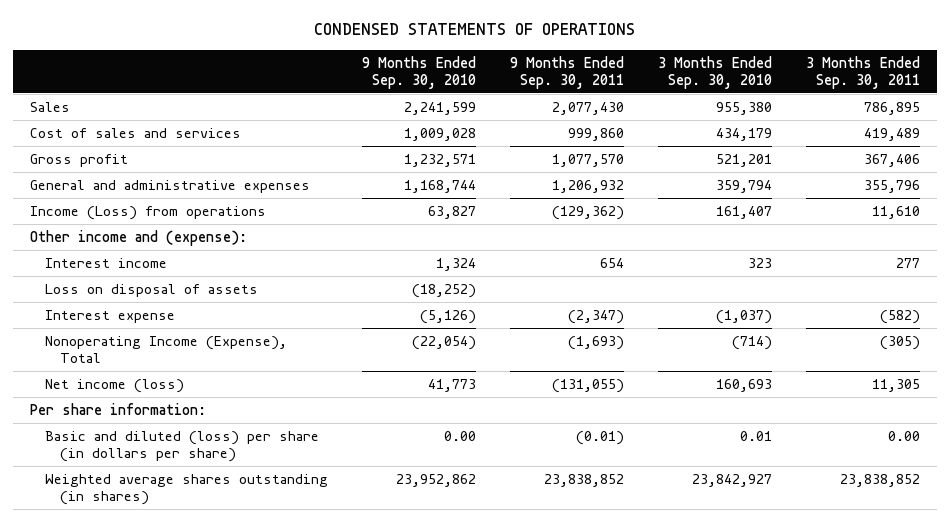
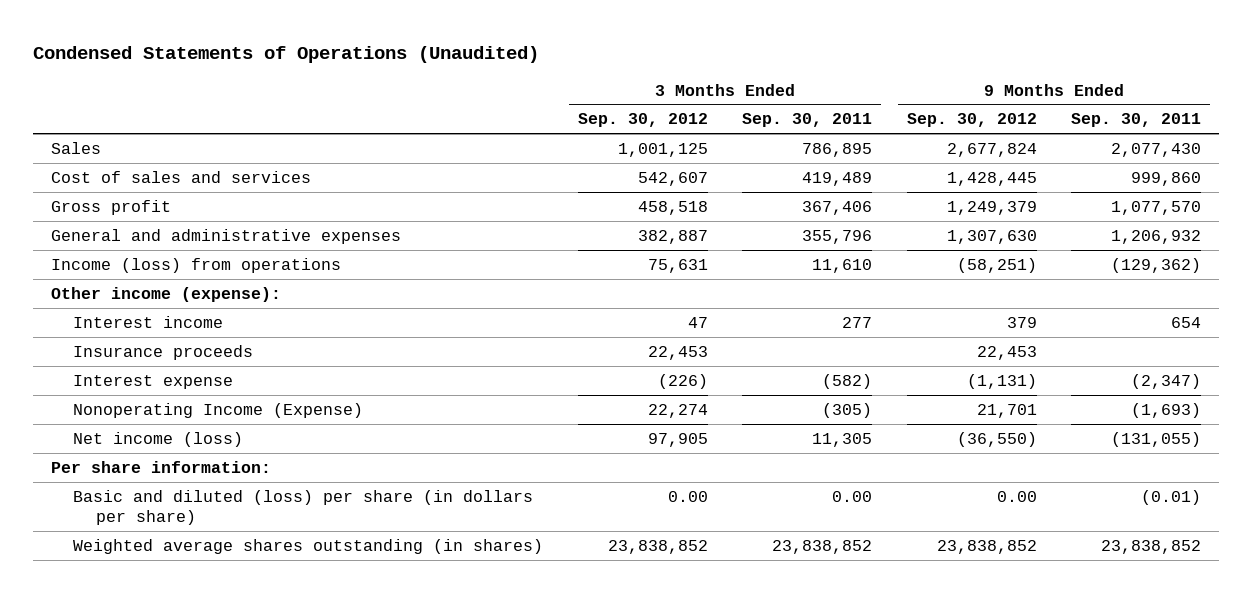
[314,23,636,36] CONDENSED STATEMENTS OF OPERATIONS -> [33,46,540,64] Condensed Statements of Operations (Unaudited)
[362,55,477,89] 9 Months Ended Sep. 30, 2010 -> none
[658,55,773,89] 3 Months Ended Sep. 30, 2010 -> none
none -> [577,113,708,128] Sep. 30, 2012
none -> [906,113,1037,128] Sep. 30, 2012
[29,205,266,220] Income (Loss) from operations -> [50,257,341,273] Income (loss) from operations
[29,229,247,246] Other income and (expense): -> [50,286,281,302] Other income (expense):
[45,283,259,297] Loss on disposal of assets -> none
none -> [73,344,254,360] Insurance proceeds
[45,335,288,364] Nonoperating Income (Expense), Total -> [73,402,364,418] Nonoperating Income (Expense)

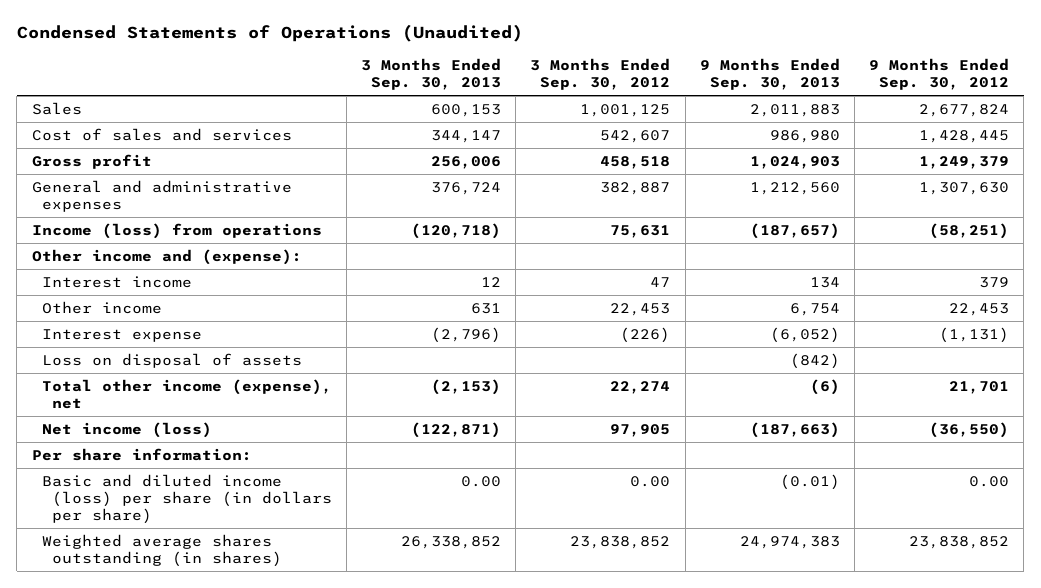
[742,113,873,128] Sep. 30, 2011 -> none
[1071,113,1202,128] Sep. 30, 2011 -> none
none -> [361,58,502,91] 3 Months Ended Sep. 30, 2013
none -> [699,58,840,91] 9 Months Ended Sep. 30, 2013
[50,286,281,302] Other income (expense): -> [31,248,302,265] Other income and (expense):
[73,344,254,360] Insurance proceeds -> [41,300,162,314] Other income
none -> [41,352,302,368] Loss on disposal of assets
[73,402,364,418] Nonoperating Income (Expense) -> [41,378,332,409] Total other income (expense), net
[73,489,534,525] Basic and diluted (loss) per share (in dollars per share) -> [41,473,332,524] Basic and diluted income (loss) per share (in dollars per share)

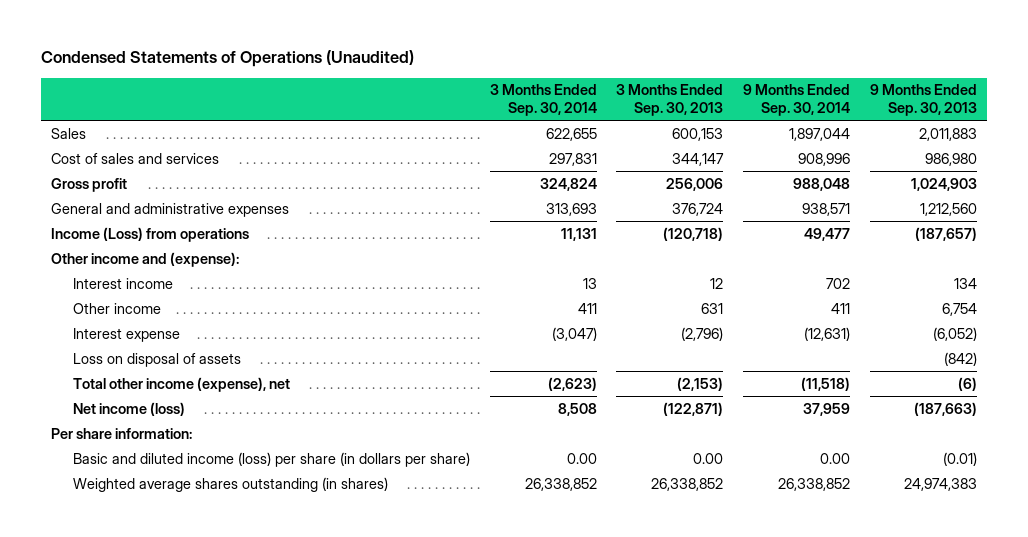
[530,58,671,91] 3 Months Ended Sep. 30, 2012 -> none
[868,58,1009,91] 9 Months Ended Sep. 30, 2012 -> none
none -> [489,84,597,117] 3 Months Ended Sep. 30, 2014
none -> [743,84,851,117] 9 Months Ended Sep. 30, 2014
[31,222,322,239] Income (loss) from operations -> [51,226,250,242] Income (Loss) from operations

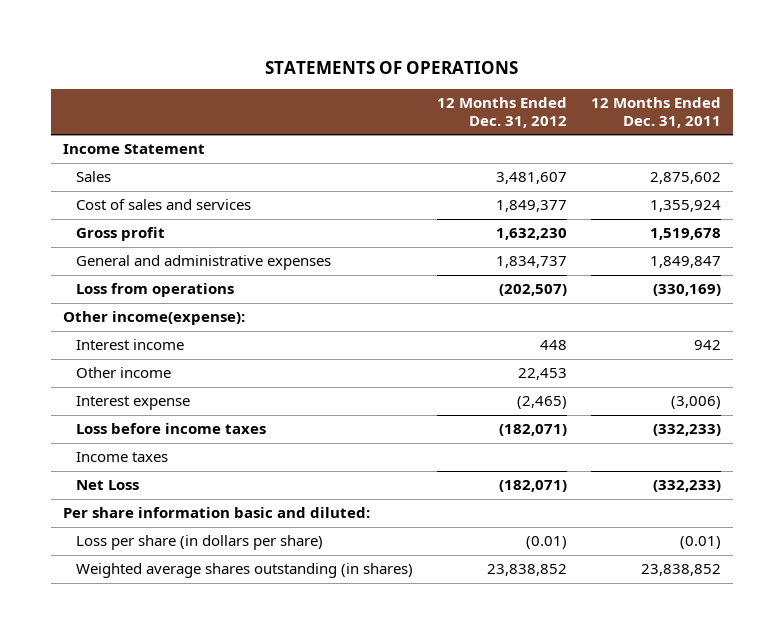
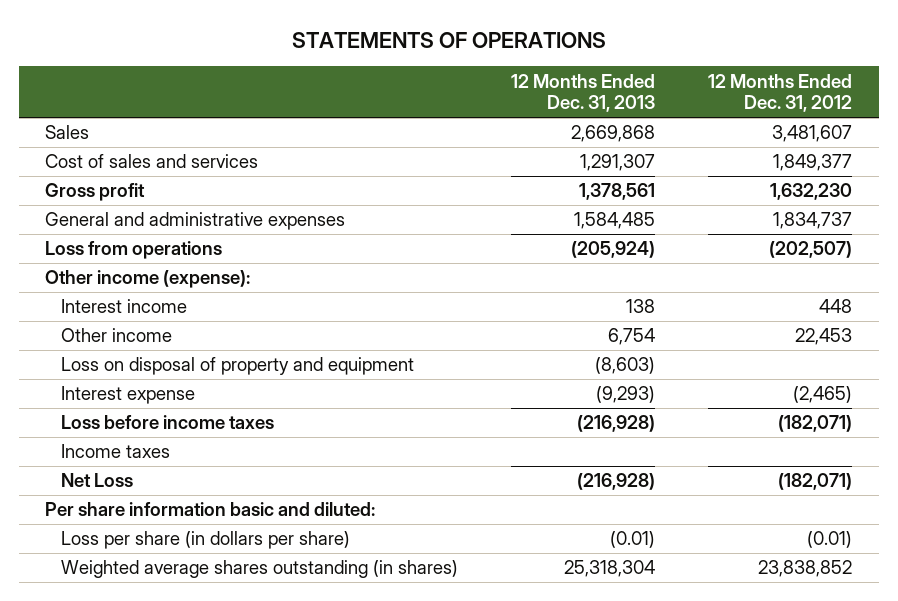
[591,97,722,128] 12 Months Ended Dec. 31, 2011 -> none
none -> [511,73,656,113] 12 Months Ended Dec. 31, 2013
[62,144,205,155] Income Statement -> none
[62,311,245,326] Other income(expense): -> [45,270,251,289] Other income (expense):
none -> [60,357,414,376] Loss on disposal of property and equipment

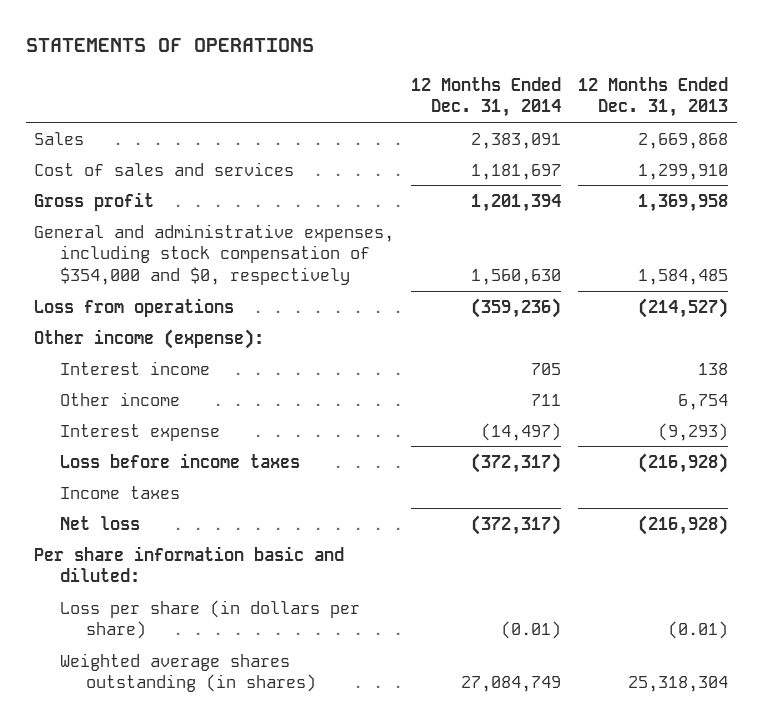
[708,73,853,113] 12 Months Ended Dec. 31, 2012 -> none
none -> [411,76,562,118] 12 Months Ended Dec. 31, 2014
[580,154,656,172] 1,291,307 -> [638,163,729,180] 1,299,910
[579,183,656,201] 1,378,561 -> [638,193,729,212] 1,369,958
[45,212,346,231] General and administrative expenses -> [34,223,395,285] General and administrative expenses, including stock compensation of $354,000 and $0, respectively
[571,241,656,259] (205,924) -> [638,297,729,318] (214,527)
[60,357,414,376] Loss on disposal of property and equipment -> none
[60,473,133,488] Net Loss -> [59,515,140,530] Net loss

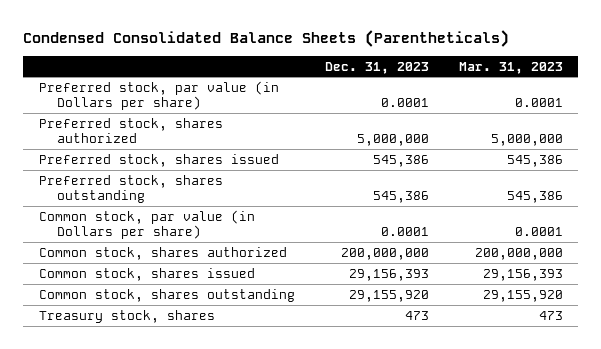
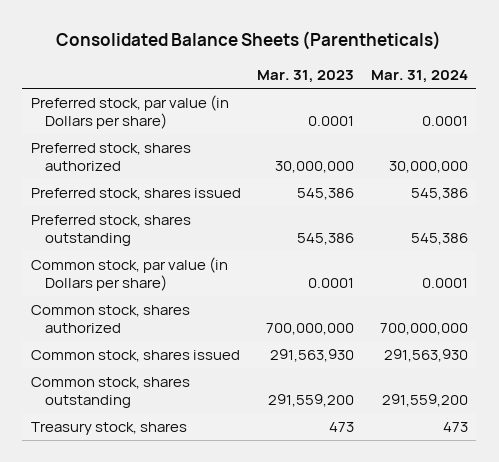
[23,30,510,48] Condensed Consolidated Balance Sheets (Parentheticals) -> [56,30,442,50] Consolidated Balance Sheets (Parentheticals)
[324,61,429,74] Dec. 31, 2023 -> none
none -> [370,69,468,83] Mar. 31, 2024
[490,134,563,147] 5,000,000 -> [275,160,355,173] 30,000,000
[474,247,563,260] 200,000,000 -> [266,322,355,335] 700,000,000
[482,268,563,281] 29,156,393 -> [270,349,355,363] 291,563,930
[482,289,563,302] 29,155,920 -> [268,393,355,407] 291,559,200

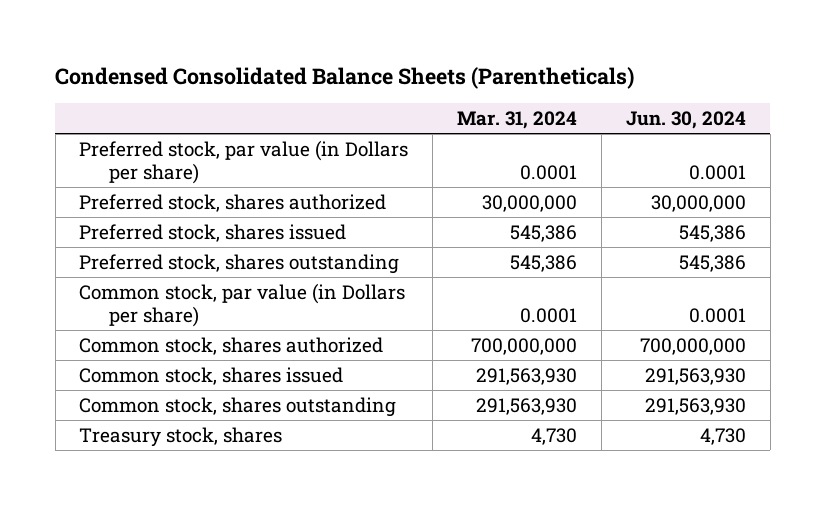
[56,30,442,50] Consolidated Balance Sheets (Parentheticals) -> [55,67,635,90] Condensed Consolidated Balance Sheets (Parentheticals)
[257,69,355,83] Mar. 31, 2023 -> none
none -> [625,111,746,130] Jun. 30, 2024
[381,393,468,407] 291,559,200 -> [476,397,578,415] 291,563,930
[442,422,468,433] 473 -> [531,427,578,445] 4,730

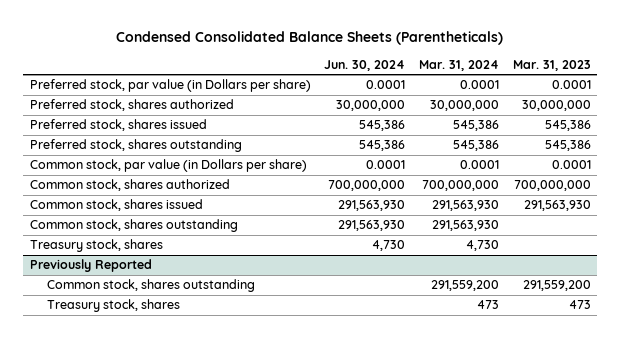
none -> [512,59,591,71] Mar. 31, 2023
none -> [29,259,152,273] Previously Reported
none -> [46,279,255,293] Common stock, shares outstanding
none -> [46,299,180,313] Treasury stock, shares

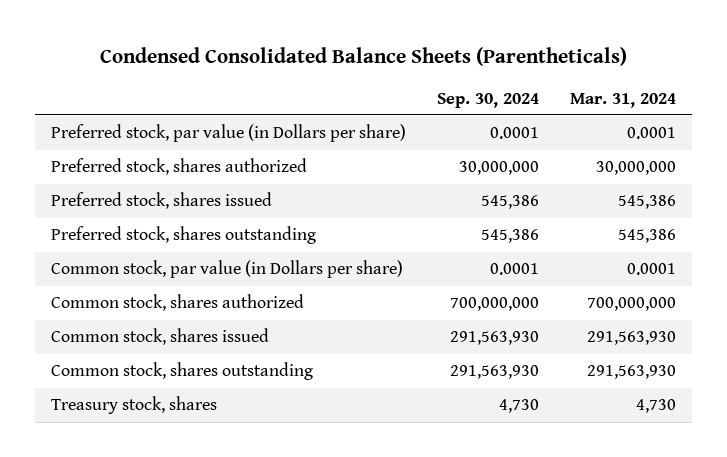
[324,59,406,71] Jun. 30, 2024 -> none
[512,59,591,71] Mar. 31, 2023 -> none
none -> [437,92,540,108] Sep. 30, 2024
[29,259,152,273] Previously Reported -> none
[46,279,255,293] Common stock, shares outstanding -> none
[46,299,180,313] Treasury stock, shares -> none

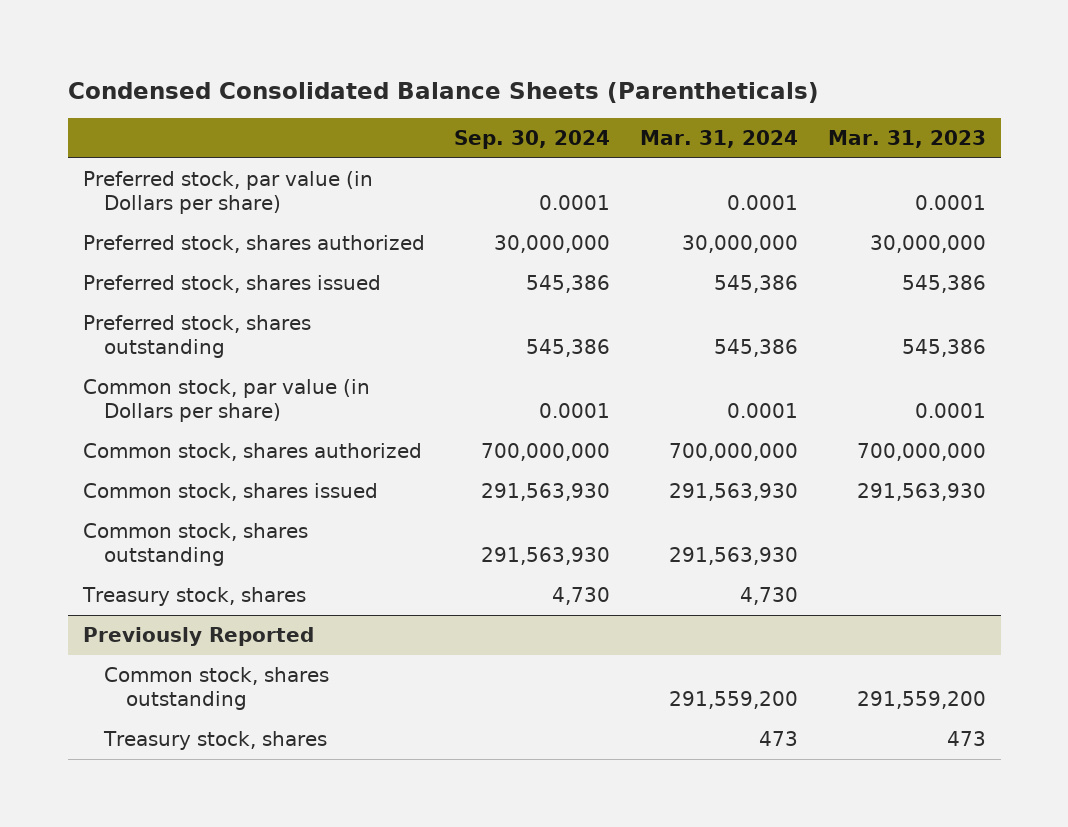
none -> [827,130,986,149] Mar. 31, 2023
none -> [82,626,314,646] Previously Reported
none -> [104,666,330,711] Common stock, shares outstanding
none -> [103,730,328,750] Treasury stock, shares

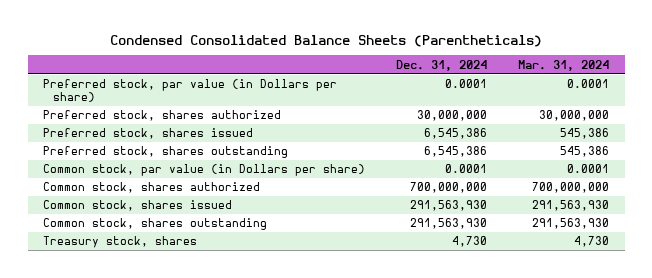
[454,130,611,150] Sep. 30, 2024 -> none
[827,130,986,149] Mar. 31, 2023 -> none
none -> [396,59,488,71] Dec. 31, 2024
[82,626,314,646] Previously Reported -> none
[104,666,330,711] Common stock, shares outstanding -> none
[103,730,328,750] Treasury stock, shares -> none

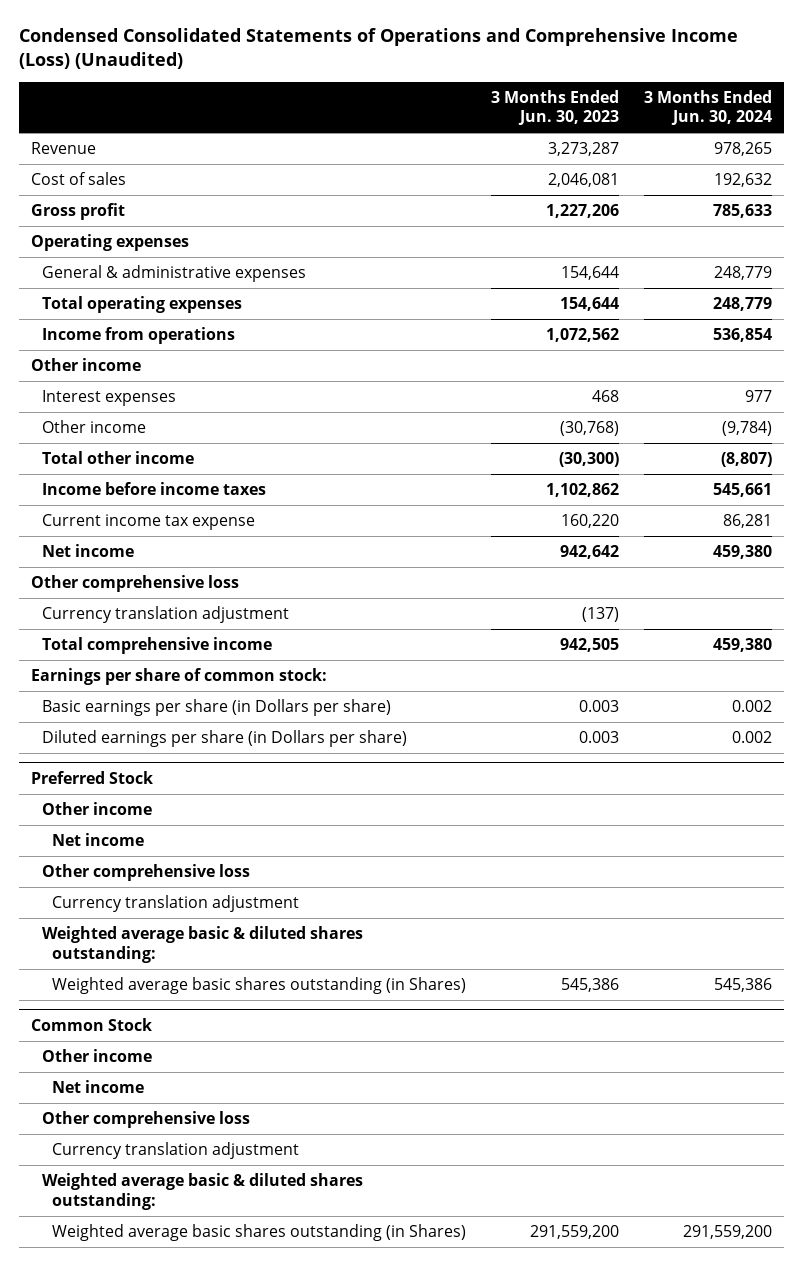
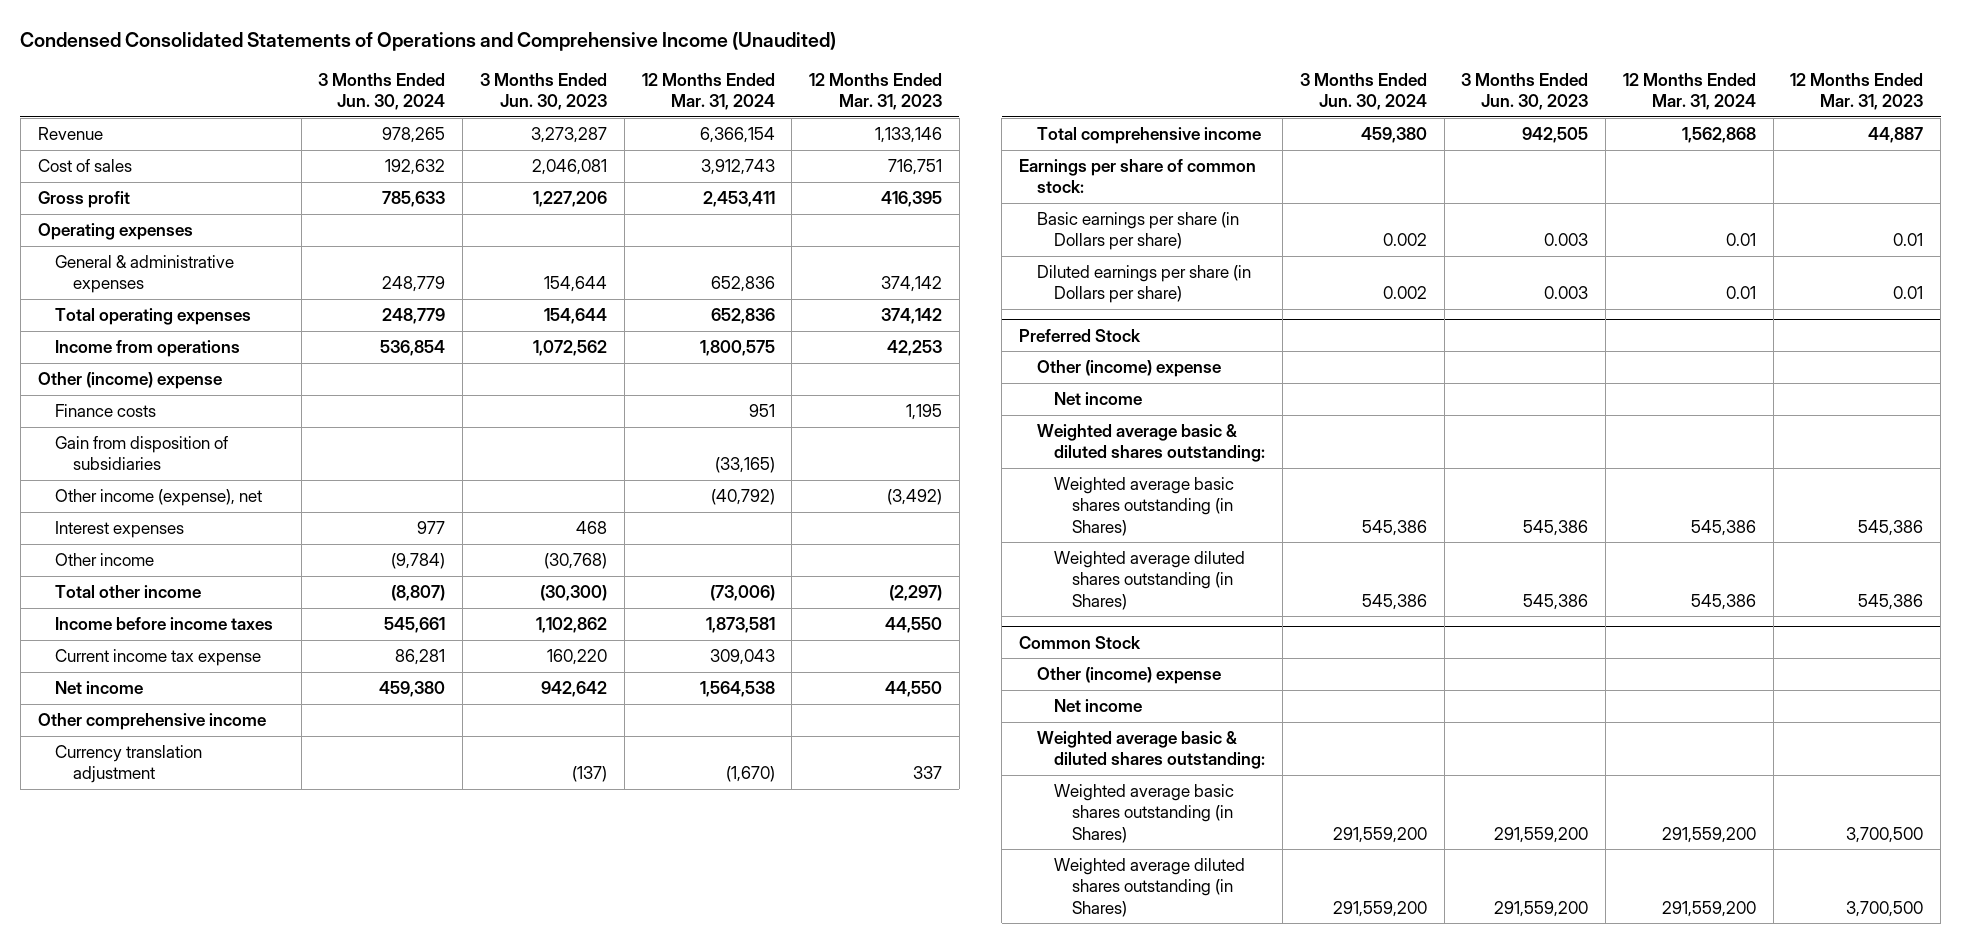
[18,28,738,70] Condensed Consolidated Statements of Operations and Comprehensive Income (Loss) (Unaudited) -> [20,31,837,51] Condensed Consolidated Statements of Operations and Comprehensive Income (Unaudited)
none -> [641,72,775,111] 12 Months Ended Mar. 31, 2024
none -> [809,72,943,111] 12 Months Ended Mar. 31, 2023
[30,358,141,372] Other income -> [37,372,222,390] Other (income) expense
none -> [55,404,157,418] Finance costs
none -> [55,436,229,471] Gain from disposition of subsidiaries
none -> [55,489,263,507] Other income (expense), net
[30,575,239,593] Other comprehensive loss -> [37,713,266,731] Other comprehensive income
[41,802,152,816] Other income -> [1036,360,1221,378] Other (income) expense
[41,864,250,882] Other comprehensive loss -> none
[52,895,300,913] Currency translation adjustment -> none
none -> [1054,551,1246,610] Weighted average diluted shares outstanding (in Shares)
[41,1049,152,1063] Other income -> [1036,667,1221,685] Other (income) expense
[41,1111,250,1129] Other comprehensive loss -> none
[52,1142,300,1160] Currency translation adjustment -> none
none -> [1054,858,1246,917] Weighted average diluted shares outstanding (in Shares)

